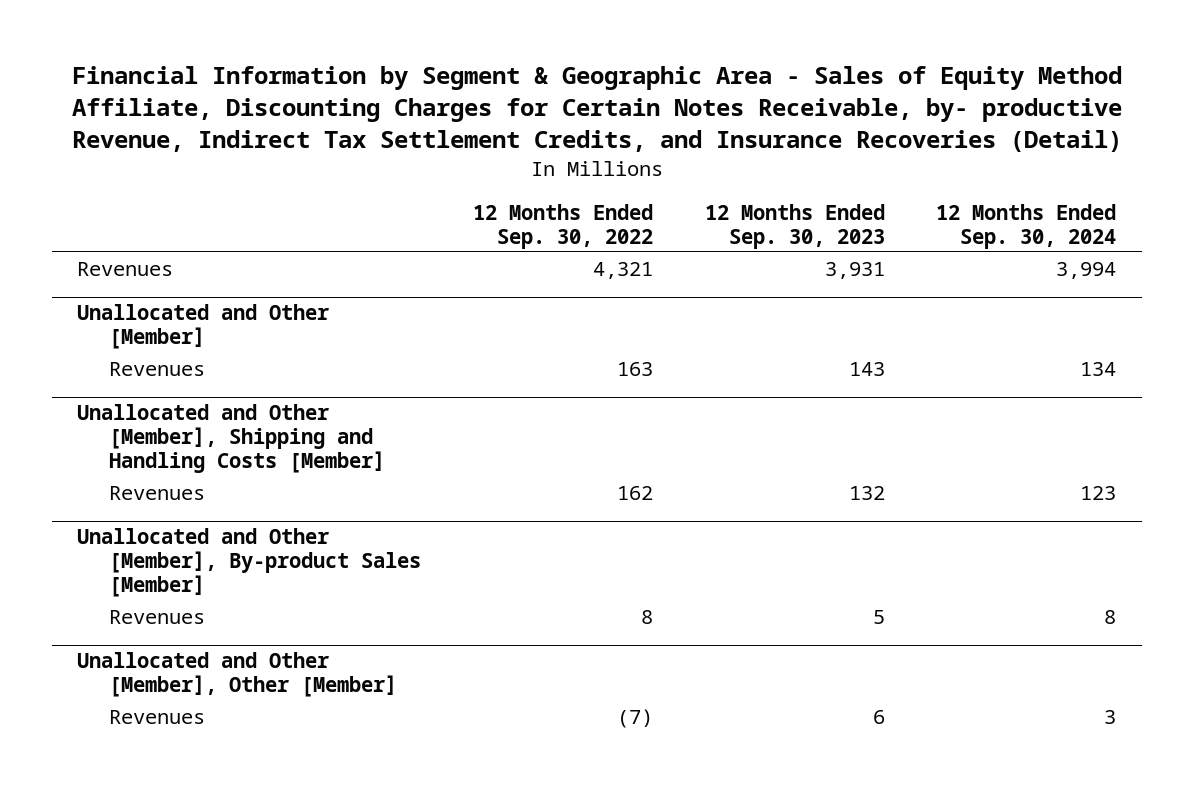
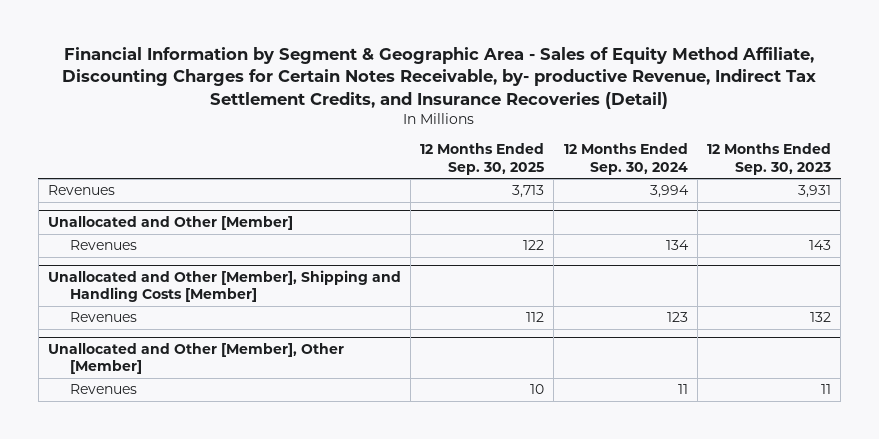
[472,203,653,249] 12 Months Ended Sep. 30, 2022 -> none
none -> [420,143,545,175] 12 Months Ended Sep. 30, 2025
[77,528,421,598] Unallocated and Other [Member], By-product Sales [Member] -> none
[108,610,205,625] Revenues -> none
[872,710,885,725] 6 -> [821,384,832,395] 11
[1104,710,1117,725] 3 -> [677,384,688,395] 11

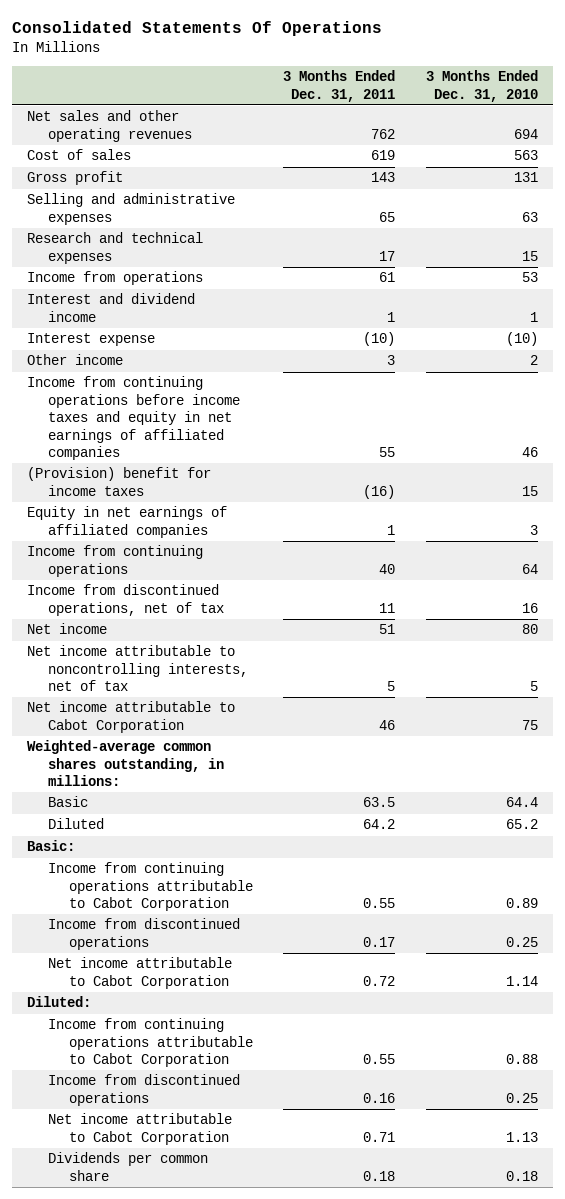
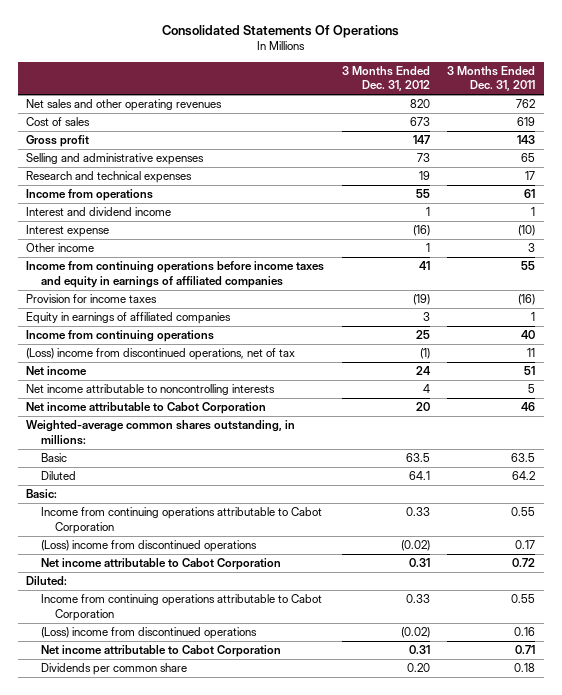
[425,70,538,102] 3 Months Ended Dec. 31, 2010 -> none
none -> [341,65,430,92] 3 Months Ended Dec. 31, 2012
[27,376,241,461] Income from continuing operations before income taxes and equity in net earnings of affiliated companies -> [26,261,325,288] Income from continuing operations before income taxes and equity in earnings of affiliated companies
[27,467,212,496] (Provision) benefit for income taxes -> [26,294,158,304] Provision for income taxes
[27,506,228,538] Equity in net earnings of affiliated companies -> [26,312,232,325] Equity in earnings of affiliated companies
[27,584,225,616] Income from discontinued operations, net of tax -> [26,348,296,361] (Loss) income from discontinued operations, net of tax
[27,645,249,692] Net income attributable to noncontrolling interests, net of tax -> [26,384,276,396] Net income attributable to noncontrolling interests
[48,918,241,950] Income from discontinued operations -> [40,540,257,553] (Loss) income from discontinued operations
[48,1074,241,1106] Income from discontinued operations -> [40,627,257,640] (Loss) income from discontinued operations

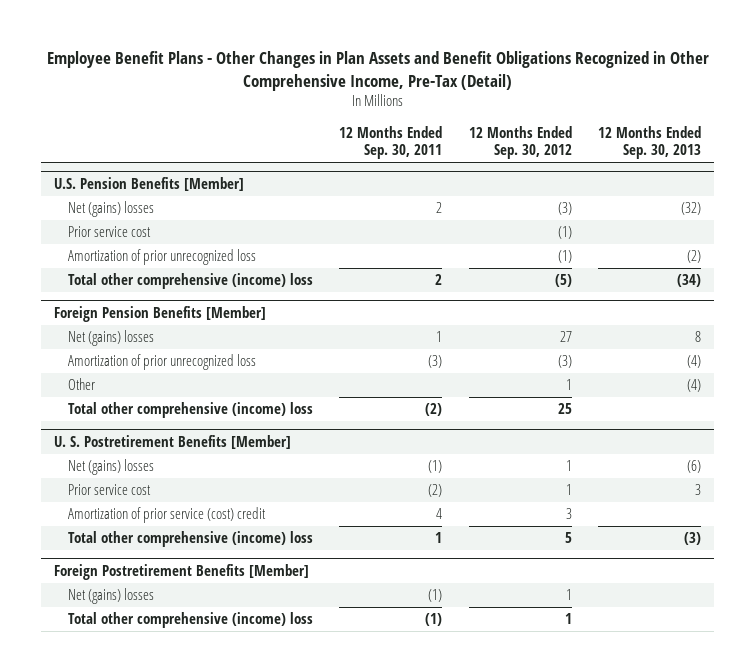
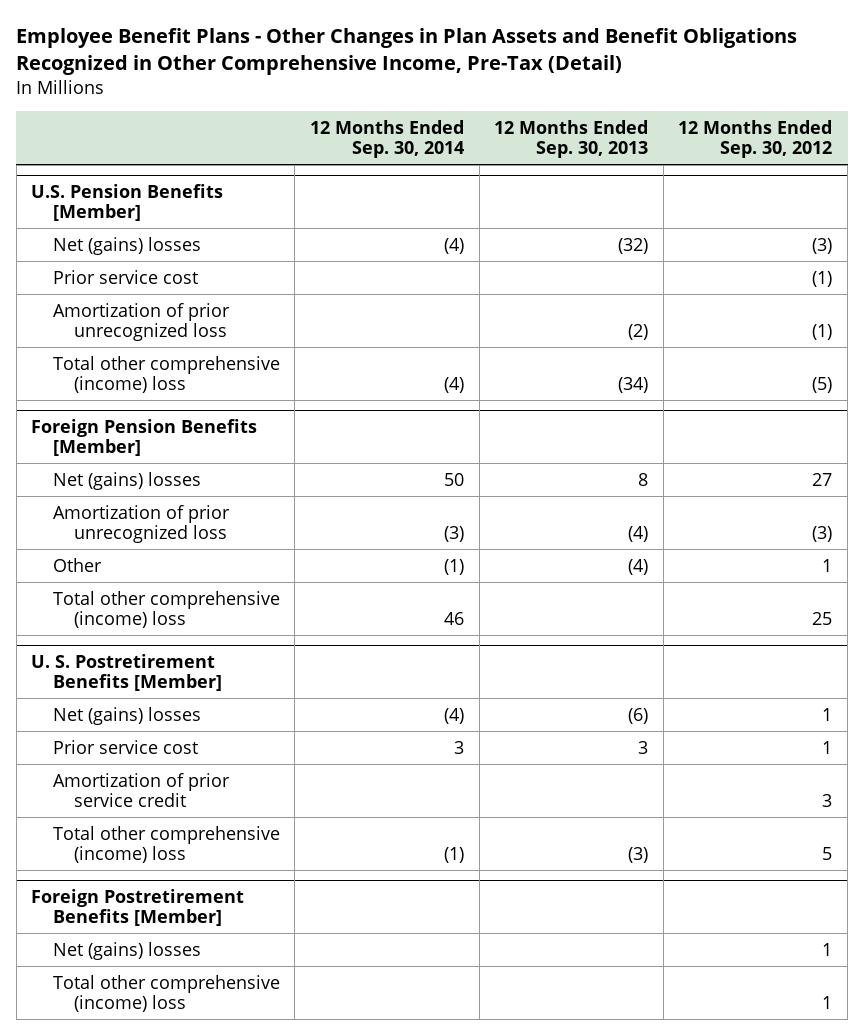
[339,126,443,160] 12 Months Ended Sep. 30, 2011 -> none
none -> [309,119,464,158] 12 Months Ended Sep. 30, 2014
[68,507,267,524] Amortization of prior service (cost) credit -> [52,772,230,807] Amortization of prior service credit

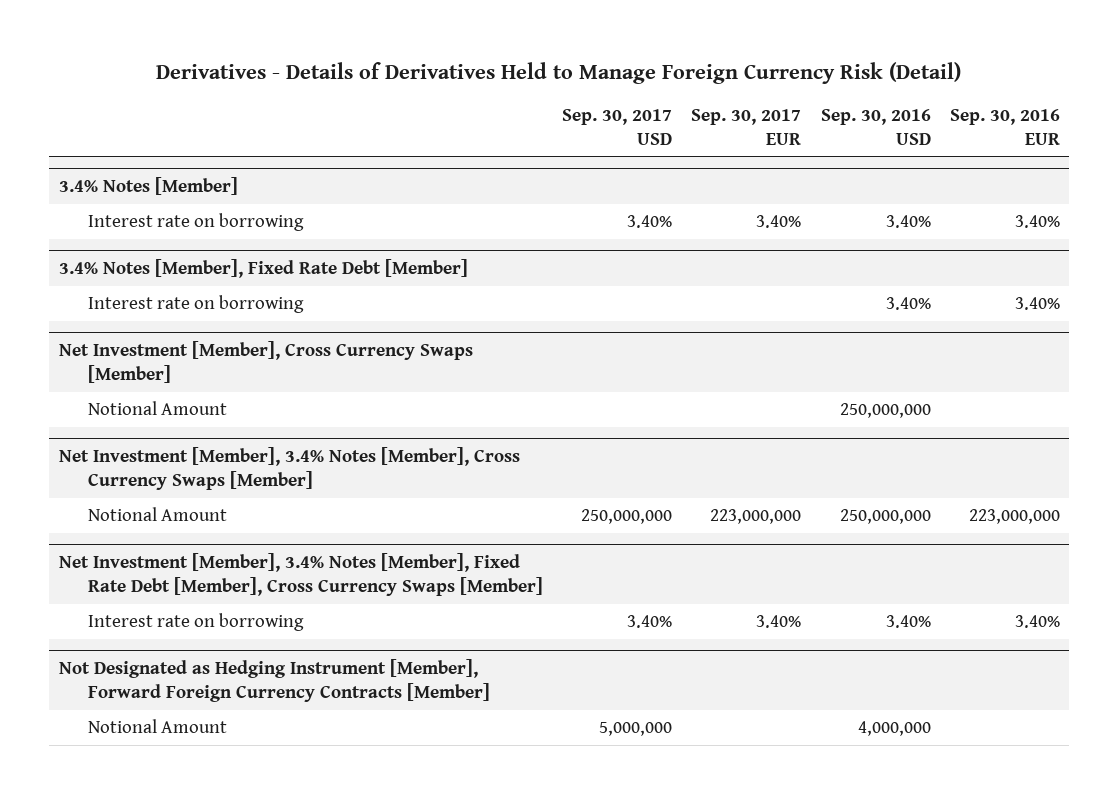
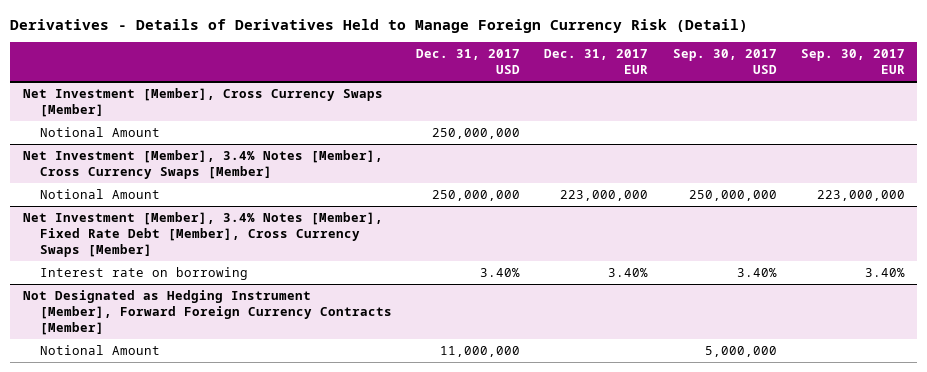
[820,108,931,145] Sep. 30, 2016 USD -> none
[949,108,1060,145] Sep. 30, 2016 EUR -> none
none -> [416,49,521,75] Dec. 31, 2017 USD
none -> [544,49,649,75] Dec. 31, 2017 EUR
[58,177,238,196] 3.4% Notes [Member] -> none
[88,213,305,232] Interest rate on borrowing -> none
[58,259,468,279] 3.4% Notes [Member], Fixed Rate Debt [Member] -> none
[88,295,305,314] Interest rate on borrowing -> none

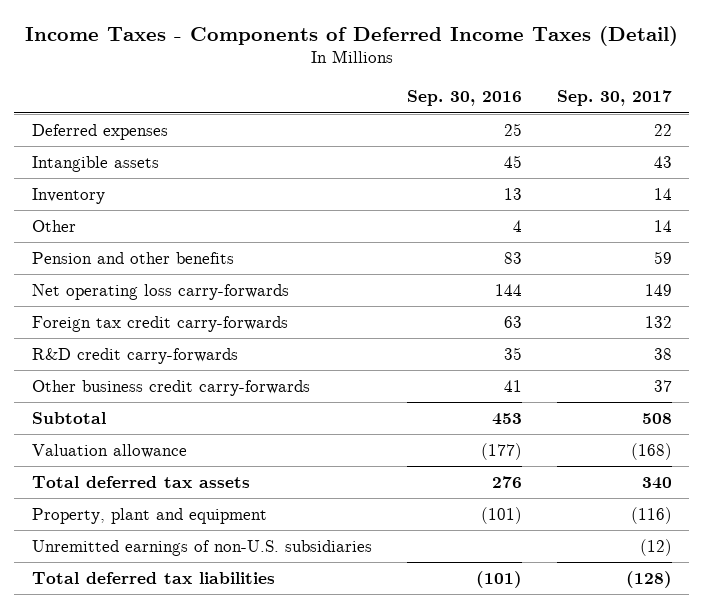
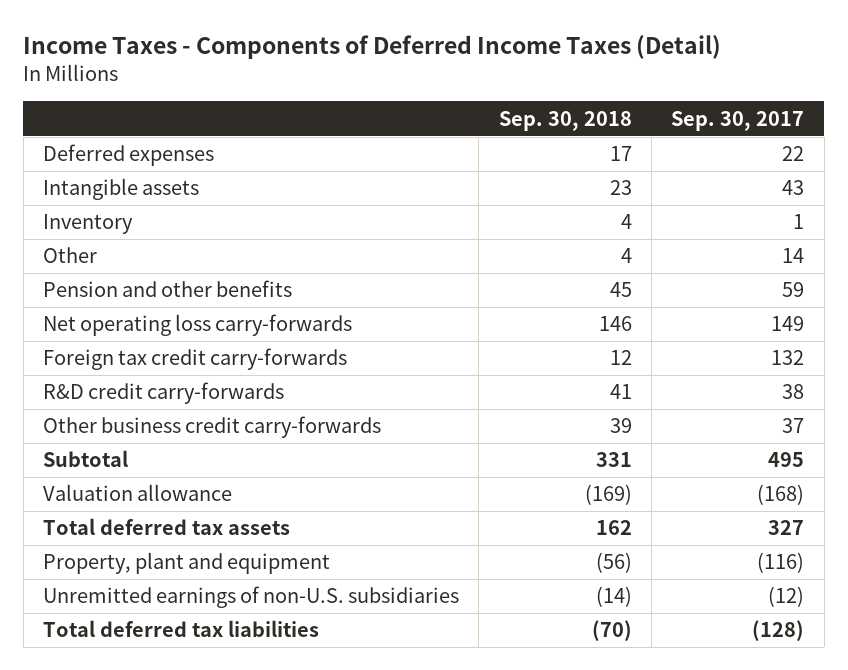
[406,90,522,107] Sep. 30, 2016 -> none
none -> [498,110,632,131] Sep. 30, 2018
[653,187,672,200] 14 -> [793,214,805,230] 1
[641,412,672,424] 508 -> [768,452,805,468] 495
[641,476,672,489] 340 -> [768,520,805,536] 327

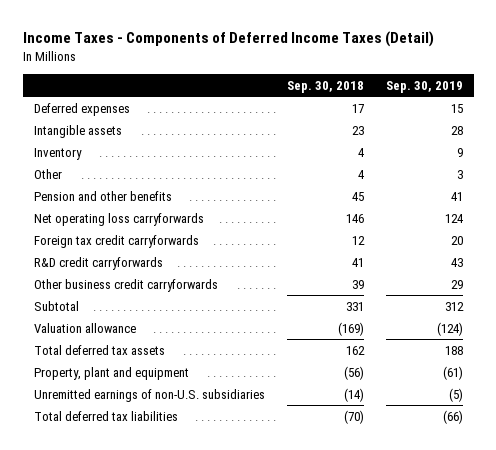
[671,110,805,131] Sep. 30, 2017 -> none
none -> [385,80,463,93] Sep. 30, 2019
[43,314,353,337] Net operating loss carry-forwards -> [33,212,204,226] Net operating loss carryforwards
[43,348,348,371] Foreign tax credit carry-forwards -> [33,234,199,248] Foreign tax credit carryforwards
[43,382,285,405] R&D credit carry-forwards -> [33,256,163,270] R&D credit carryforwards
[43,416,382,439] Other business credit carry-forwards -> [33,278,218,292] Other business credit carryforwards

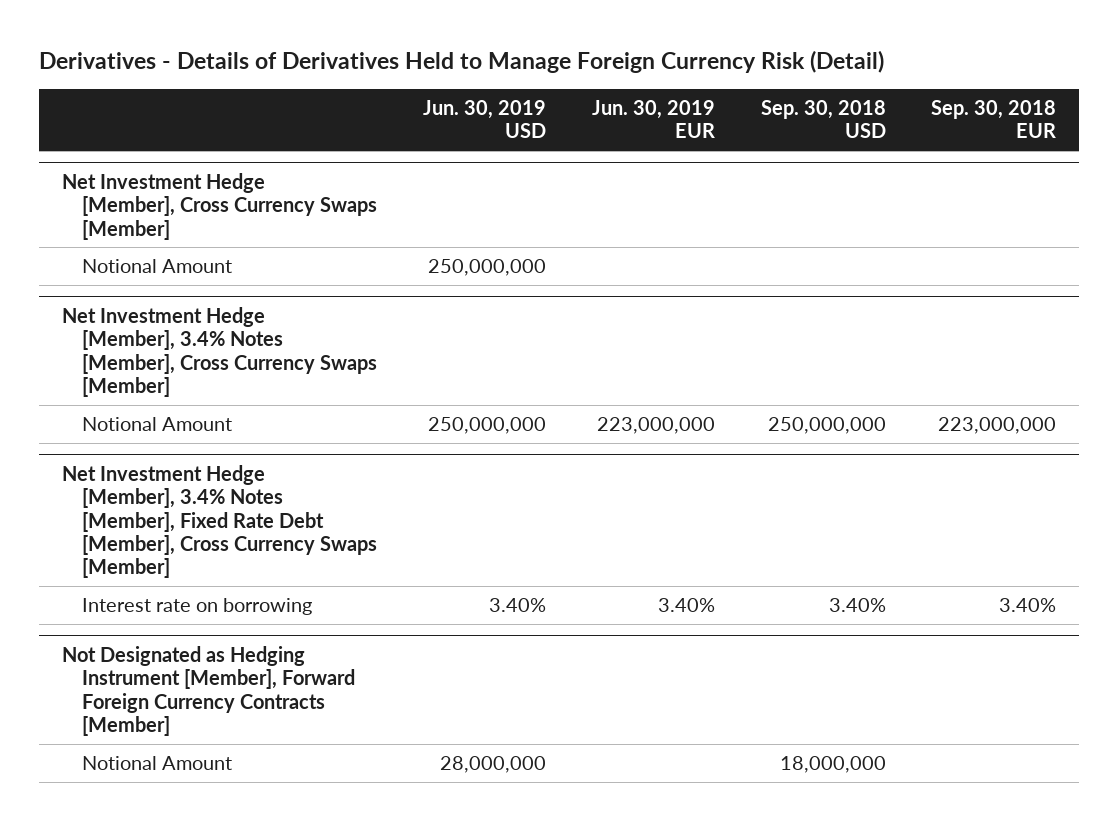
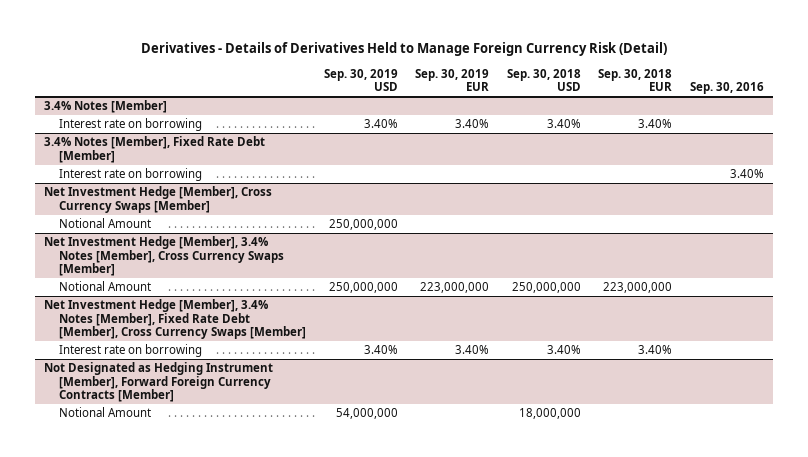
[422,99,546,139] Jun. 30, 2019 USD -> none
[591,99,715,139] Jun. 30, 2019 EUR -> none
none -> [323,68,398,92] Sep. 30, 2019 USD
none -> [415,68,490,92] Sep. 30, 2019 EUR
none -> [689,82,764,95] Sep. 30, 2016
none -> [44,100,168,114] 3.4% Notes [Member]
none -> [59,118,203,132] Interest rate on borrowing
none -> [44,136,266,163] 3.4% Notes [Member], Fixed Rate Debt [Member]
none -> [59,168,203,182] Interest rate on borrowing

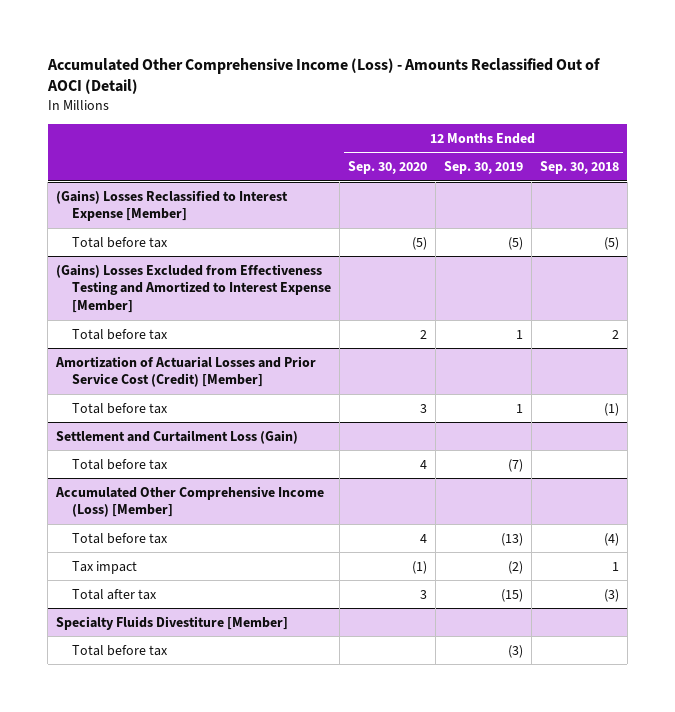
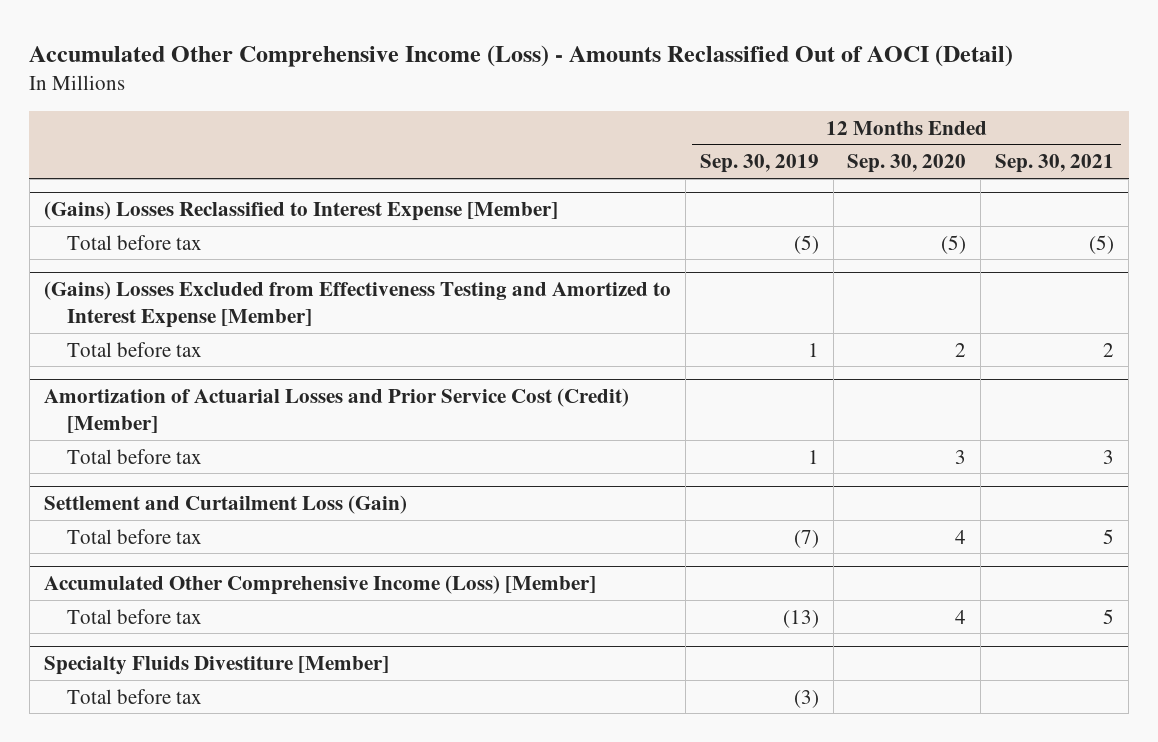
[539,161,619,175] Sep. 30, 2018 -> none
none -> [995,154,1115,174] Sep. 30, 2021
[72,560,138,574] Tax impact -> none
[72,588,158,600] Total after tax -> none

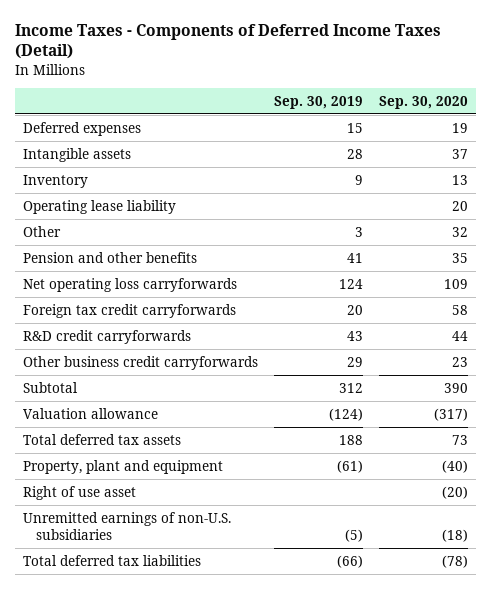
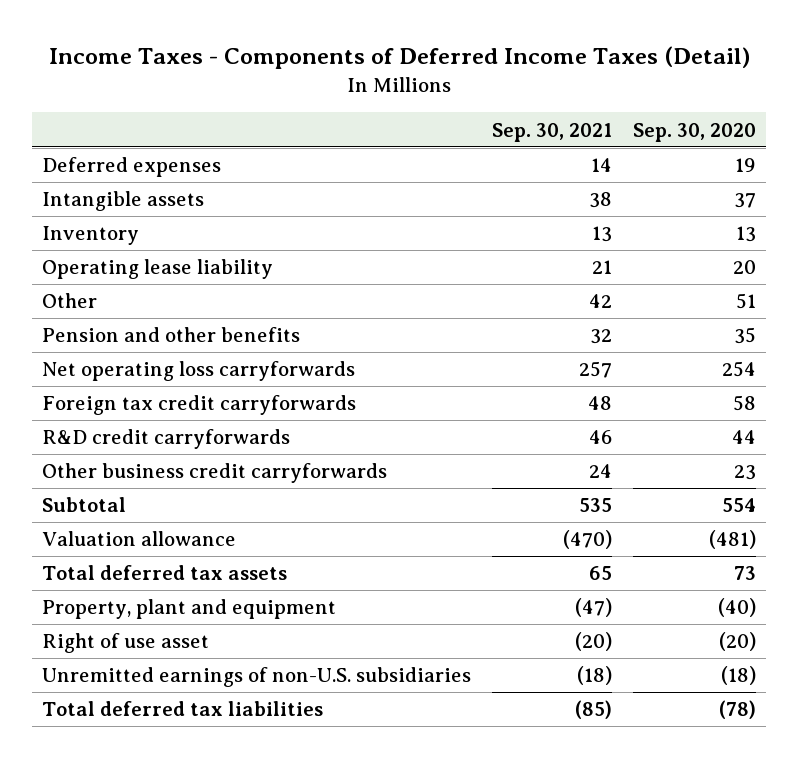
[274,95,364,109] Sep. 30, 2019 -> none
none -> [492,122,613,142] Sep. 30, 2021
[452,226,469,237] 32 -> [736,293,757,310] 51
[444,278,469,289] 109 -> [722,361,757,378] 254
[444,382,469,393] 390 -> [722,498,757,513] 554
[434,407,469,421] (317) -> [709,530,757,550] (481)

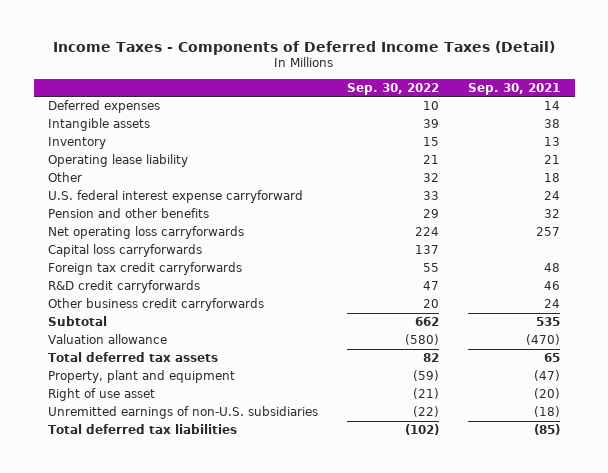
[633,122,757,142] Sep. 30, 2020 -> none
none -> [347,82,440,95] Sep. 30, 2022
[589,294,613,309] 42 -> [544,173,561,183] 18
none -> [48,190,304,204] U.S. federal interest expense carryforward
none -> [48,244,203,258] Capital loss carryforwards

